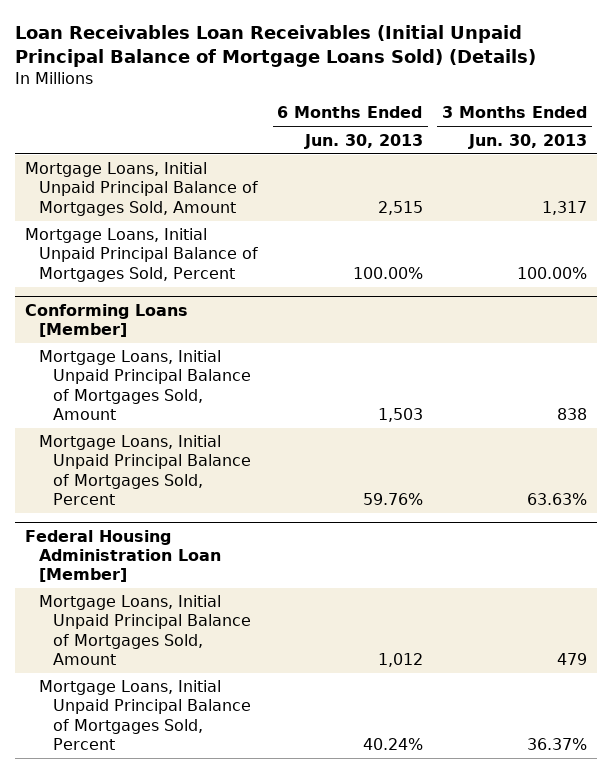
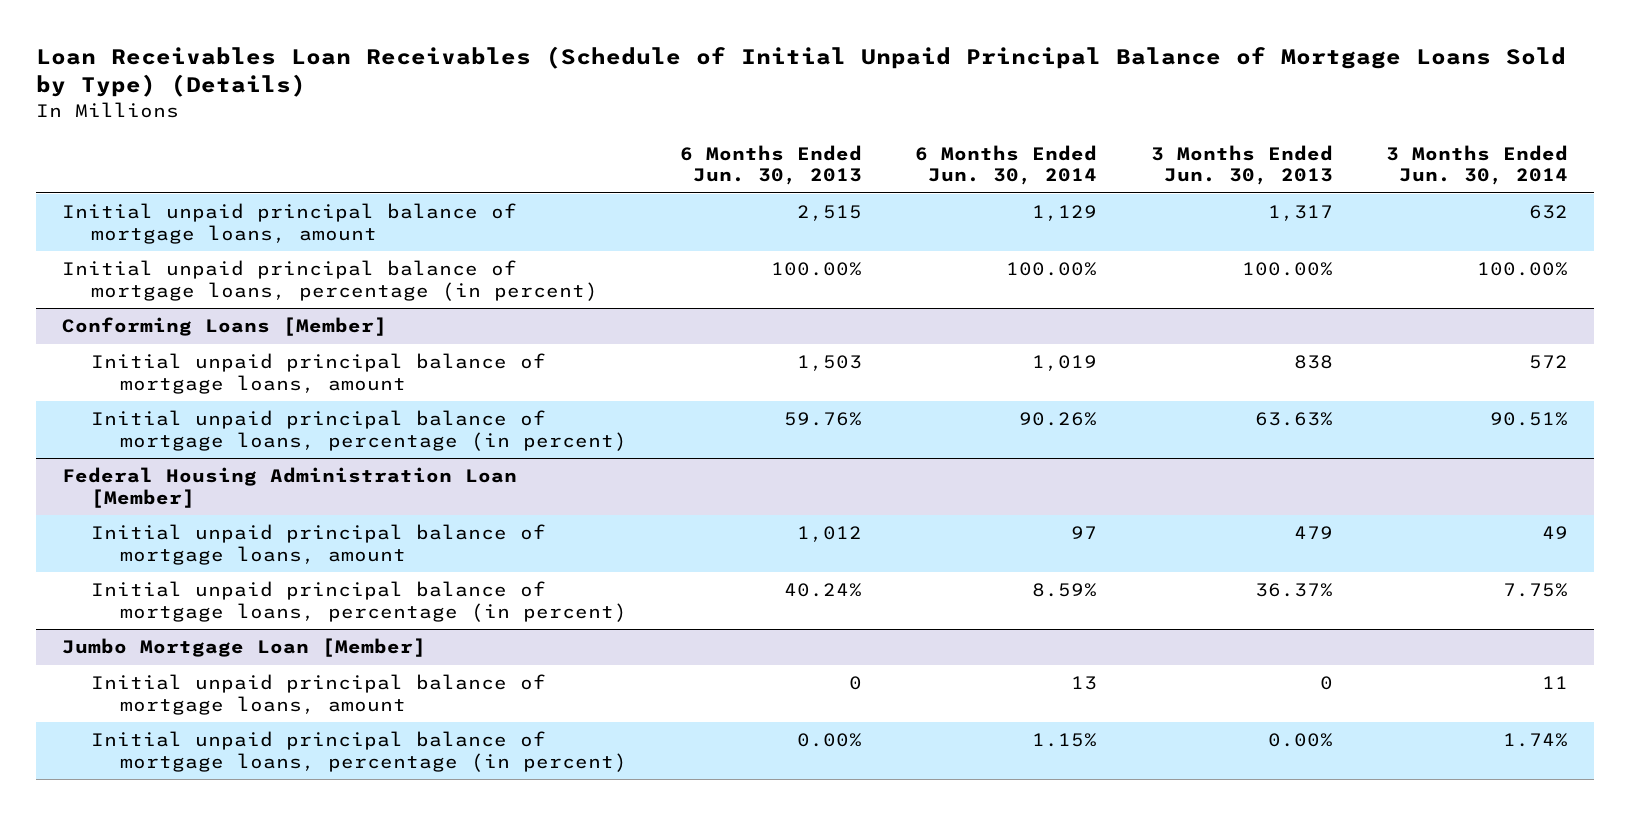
[15,25,537,68] Loan Receivables Loan Receivables (Initial Unpaid Principal Balance of Mortgage Loans Sold) (Details) -> [35,46,1566,98] Loan Receivables Loan Receivables (Schedule of Initial Unpaid Principal Balance of Mortgage Loans Sold by Type) (Details)
none -> [915,144,1098,186] 6 Months Ended Jun. 30, 2014
none -> [1385,144,1568,186] 3 Months Ended Jun. 30, 2014
[25,162,259,216] Mortgage Loans, Initial Unpaid Principal Balance of Mortgages Sold, Amount -> [62,203,518,244] Initial unpaid principal balance of mortgage loans, amount
[25,228,259,282] Mortgage Loans, Initial Unpaid Principal Balance of Mortgages Sold, Percent -> [62,260,599,301] Initial unpaid principal balance of mortgage loans, percentage (in percent)
[39,350,251,420] Mortgage Loans, Initial Unpaid Principal Balance of Mortgages Sold, Amount -> [91,353,547,394] Initial unpaid principal balance of mortgage loans, amount
[39,435,251,505] Mortgage Loans, Initial Unpaid Principal Balance of Mortgages Sold, Percent -> [91,410,627,451] Initial unpaid principal balance of mortgage loans, percentage (in percent)
[39,595,251,665] Mortgage Loans, Initial Unpaid Principal Balance of Mortgages Sold, Amount -> [91,524,547,565] Initial unpaid principal balance of mortgage loans, amount
[39,680,251,750] Mortgage Loans, Initial Unpaid Principal Balance of Mortgages Sold, Percent -> [91,581,627,622] Initial unpaid principal balance of mortgage loans, percentage (in percent)
none -> [62,638,427,658] Jumbo Mortgage Loan [Member]
none -> [91,674,547,715] Initial unpaid principal balance of mortgage loans, amount
none -> [91,731,627,772] Initial unpaid principal balance of mortgage loans, percentage (in percent)

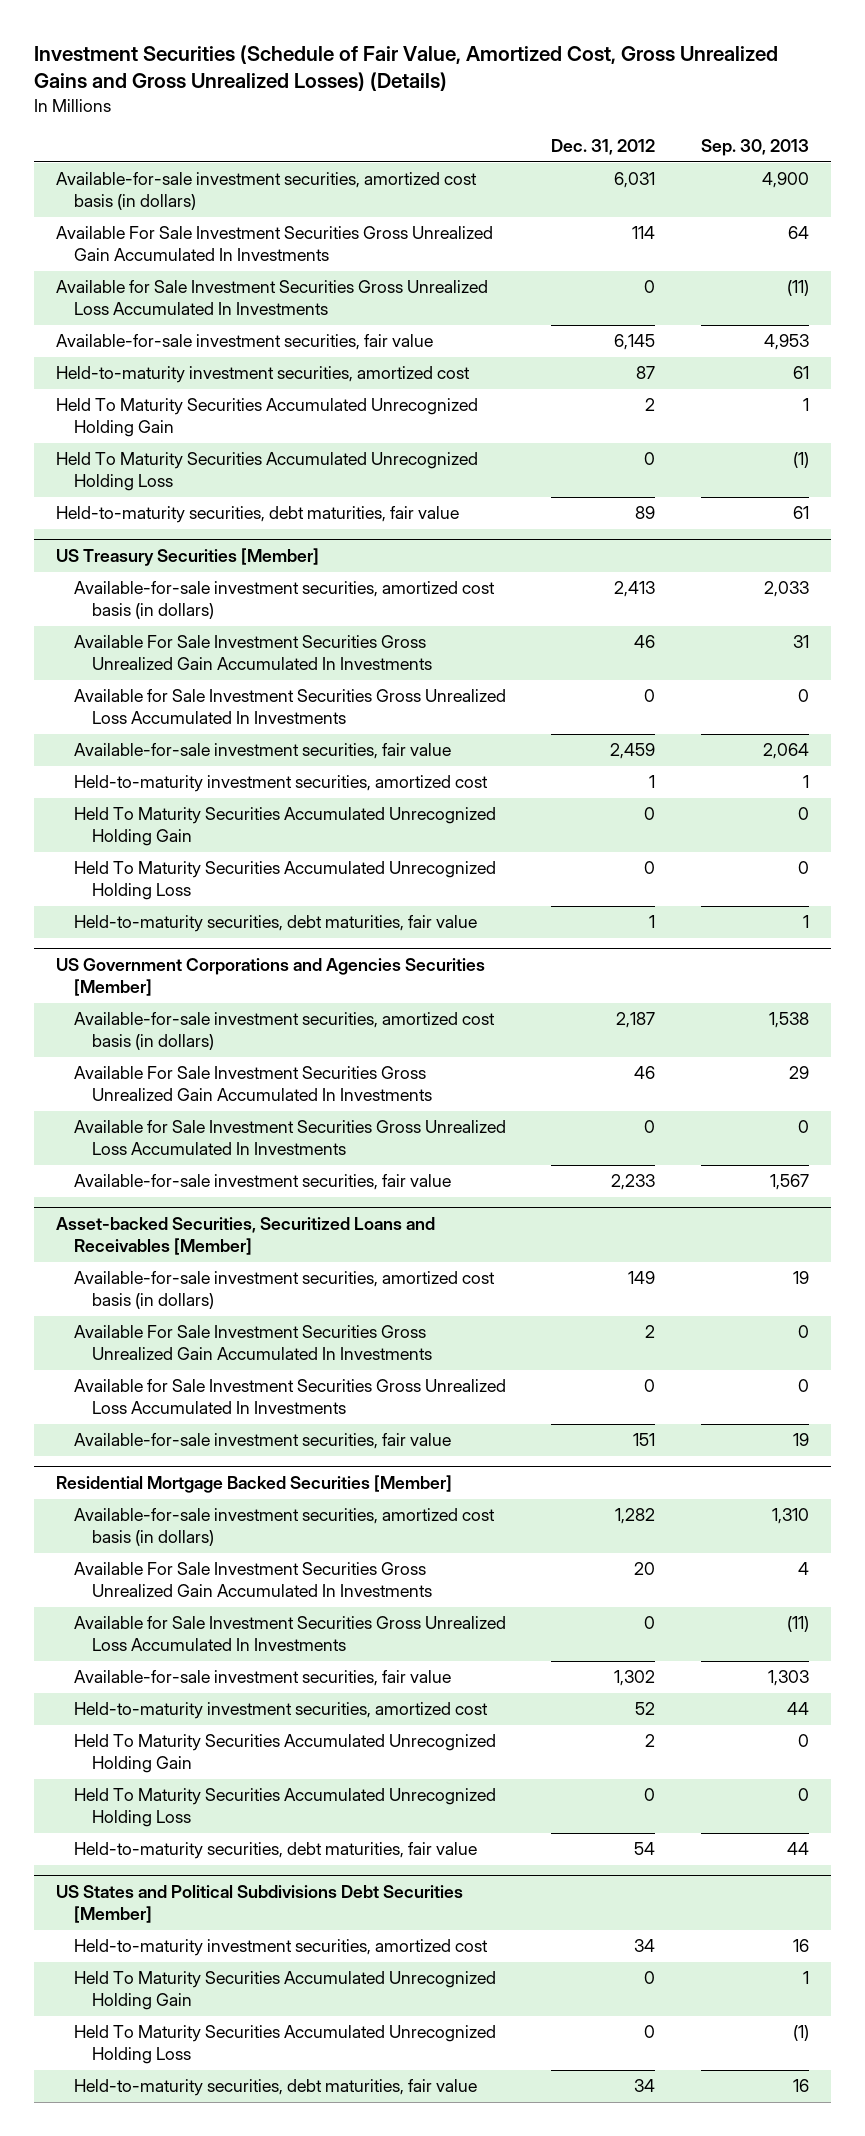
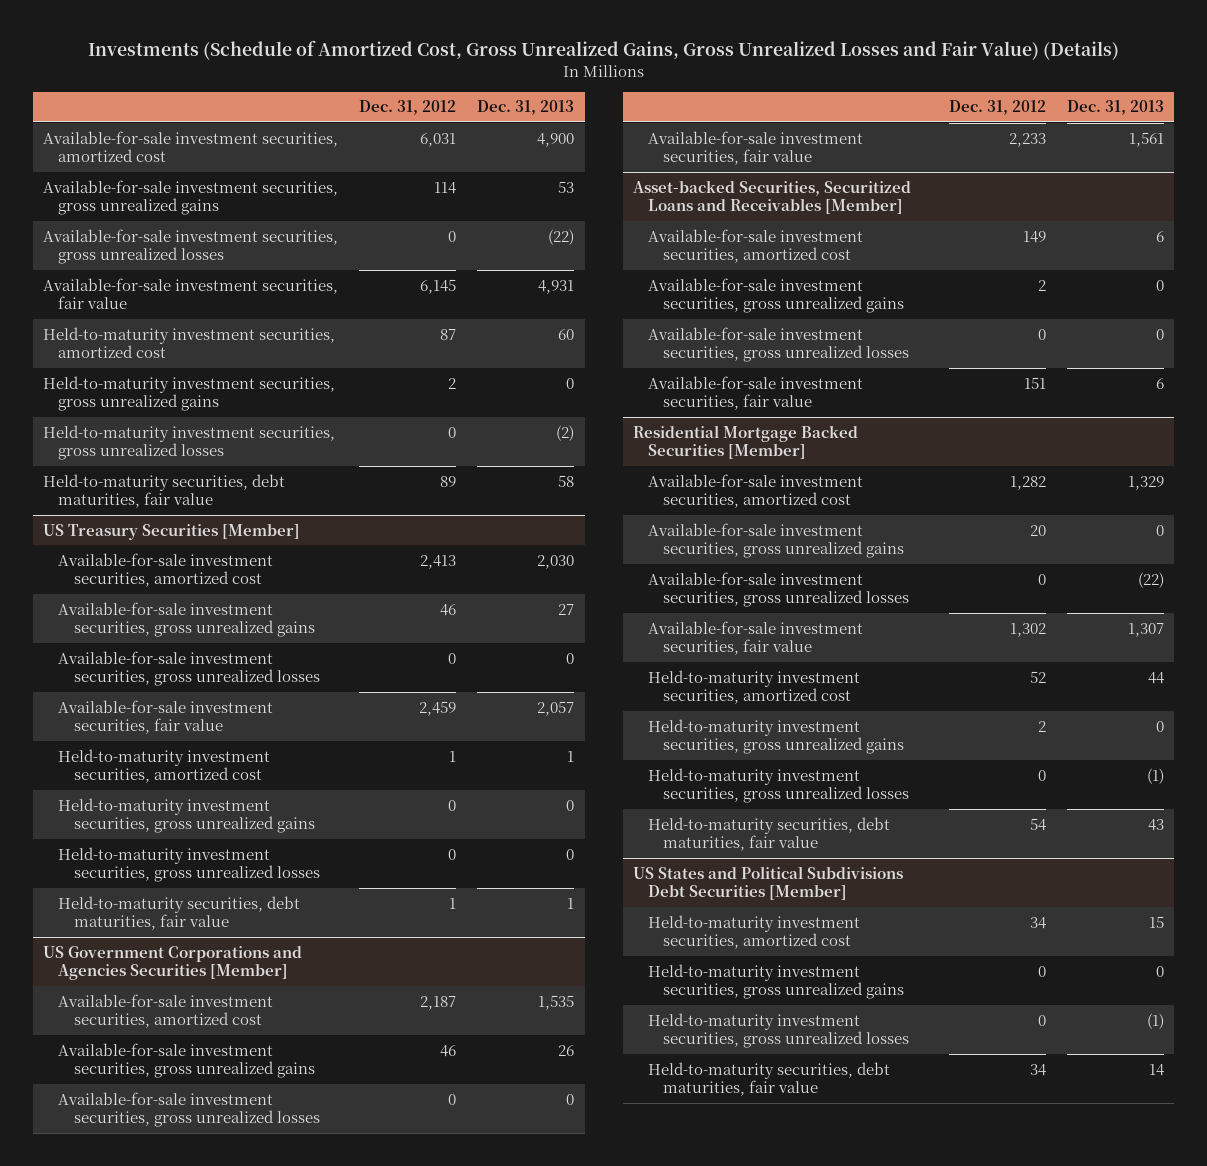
[33,44,778,92] Investment Securities (Schedule of Fair Value, Amortized Cost, Gross Unrealized Gains and Gross Unrealized Losses) (Details) -> [87,40,1119,61] Investments (Schedule of Amortized Cost, Gross Unrealized Gains, Gross Unrealized Losses and Fair Value) (Details)
[700,139,809,157] Sep. 30, 2013 -> none
none -> [477,100,575,116] Dec. 31, 2013
[56,172,478,211] Available-for-sale investment securities, amortized cost basis (in dollars) -> [43,130,339,163] Available-for-sale investment securities, amortized cost
[56,226,494,262] Available For Sale Investment Securities Gross Unrealized Gain Accumulated In Investments -> [43,179,339,216] Available-for-sale investment securities, gross unrealized gains
[56,280,489,316] Available for Sale Investment Securities Gross Unrealized Loss Accumulated In Investments -> [43,228,339,265] Available-for-sale investment securities, gross unrealized losses
[56,398,479,438] Held To Maturity Securities Accumulated Unrecognized Holding Gain -> [43,375,336,412] Held-to-maturity investment securities, gross unrealized gains
[56,452,479,492] Held To Maturity Securities Accumulated Unrecognized Holding Loss -> [43,424,336,461] Held-to-maturity investment securities, gross unrealized losses
[74,581,496,620] Available-for-sale investment securities, amortized cost basis (in dollars) -> [58,552,274,588] Available-for-sale investment securities, amortized cost
[74,635,433,671] Available For Sale Investment Securities Gross Unrealized Gain Accumulated In Investments -> [58,601,315,638] Available-for-sale investment securities, gross unrealized gains
[74,689,507,725] Available for Sale Investment Securities Gross Unrealized Loss Accumulated In Investments -> [58,650,320,687] Available-for-sale investment securities, gross unrealized losses
[74,807,497,847] Held To Maturity Securities Accumulated Unrecognized Holding Gain -> [58,797,315,834] Held-to-maturity investment securities, gross unrealized gains
[74,861,497,901] Held To Maturity Securities Accumulated Unrecognized Holding Loss -> [58,846,320,883] Held-to-maturity investment securities, gross unrealized losses
[74,1012,496,1051] Available-for-sale investment securities, amortized cost basis (in dollars) -> [58,993,274,1029] Available-for-sale investment securities, amortized cost
[74,1066,433,1102] Available For Sale Investment Securities Gross Unrealized Gain Accumulated In Investments -> [58,1042,315,1079] Available-for-sale investment securities, gross unrealized gains
[74,1120,507,1156] Available for Sale Investment Securities Gross Unrealized Loss Accumulated In Investments -> [58,1091,320,1128] Available-for-sale investment securities, gross unrealized losses
[74,1271,496,1310] Available-for-sale investment securities, amortized cost basis (in dollars) -> [648,228,864,264] Available-for-sale investment securities, amortized cost
[74,1325,433,1361] Available For Sale Investment Securities Gross Unrealized Gain Accumulated In Investments -> [648,277,905,314] Available-for-sale investment securities, gross unrealized gains
[74,1379,507,1415] Available for Sale Investment Securities Gross Unrealized Loss Accumulated In Investments -> [648,326,910,363] Available-for-sale investment securities, gross unrealized losses
[74,1508,496,1547] Available-for-sale investment securities, amortized cost basis (in dollars) -> [648,473,864,509] Available-for-sale investment securities, amortized cost
[74,1562,433,1598] Available For Sale Investment Securities Gross Unrealized Gain Accumulated In Investments -> [648,522,905,559] Available-for-sale investment securities, gross unrealized gains
[74,1616,507,1652] Available for Sale Investment Securities Gross Unrealized Loss Accumulated In Investments -> [648,571,910,608] Available-for-sale investment securities, gross unrealized losses
[74,1734,497,1774] Held To Maturity Securities Accumulated Unrecognized Holding Gain -> [648,718,905,755] Held-to-maturity investment securities, gross unrealized gains
[74,1788,497,1828] Held To Maturity Securities Accumulated Unrecognized Holding Loss -> [648,767,910,804] Held-to-maturity investment securities, gross unrealized losses
[74,1971,497,2011] Held To Maturity Securities Accumulated Unrecognized Holding Gain -> [648,963,905,1000] Held-to-maturity investment securities, gross unrealized gains
[74,2025,497,2065] Held To Maturity Securities Accumulated Unrecognized Holding Loss -> [648,1012,910,1049] Held-to-maturity investment securities, gross unrealized losses

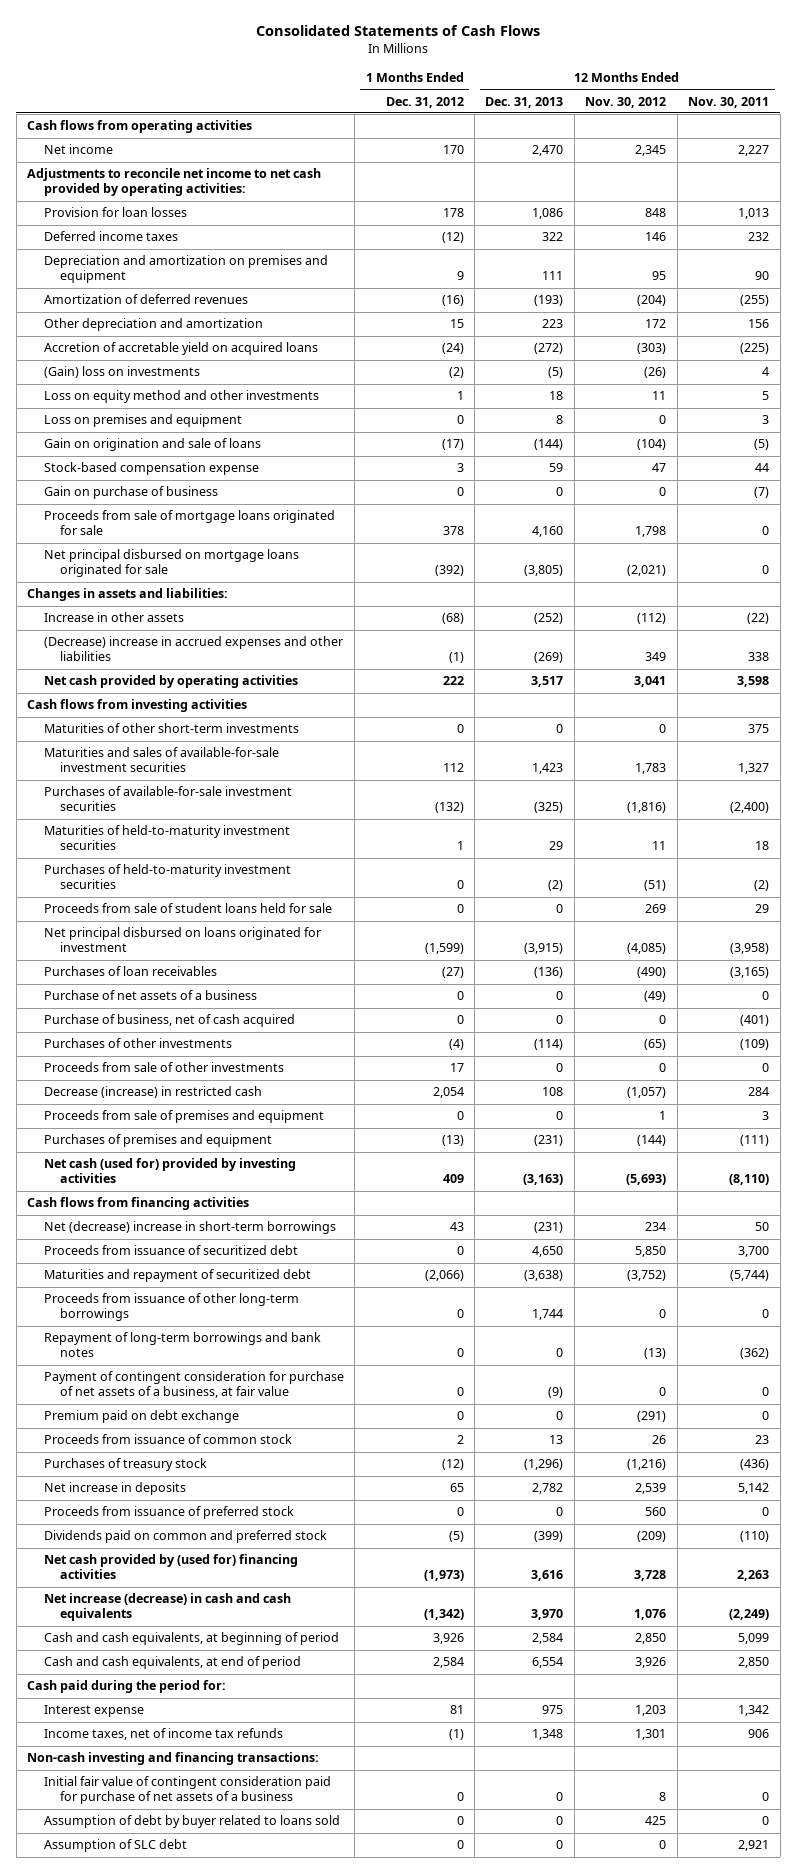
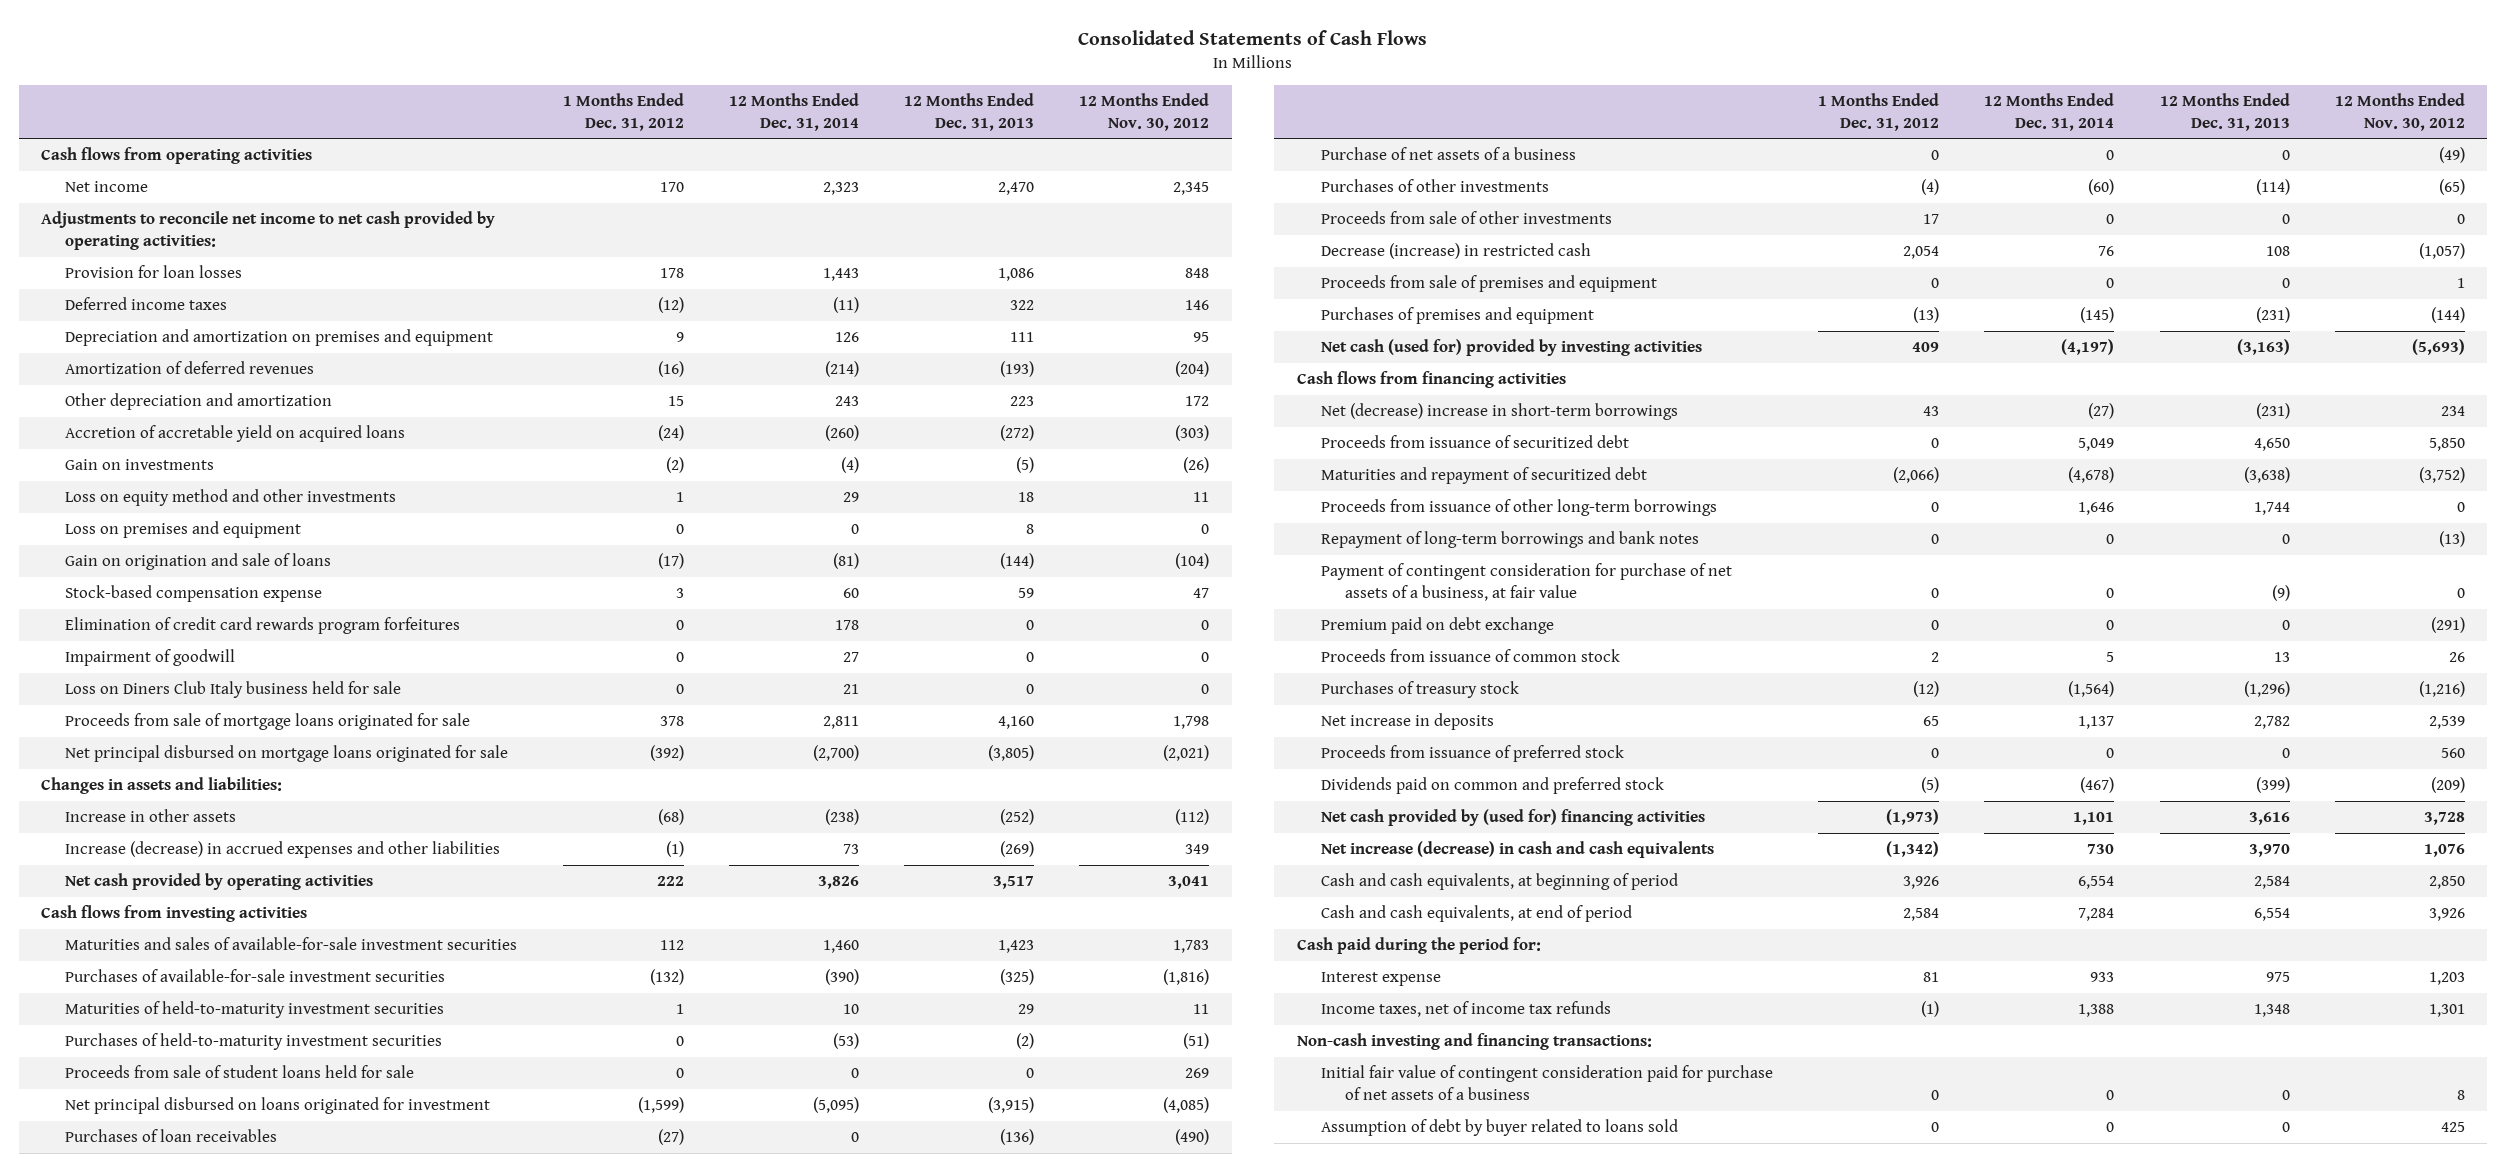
[688,96,770,108] Nov. 30, 2011 -> none
none -> [728,93,859,131] 12 Months Ended Dec. 31, 2014
[43,366,200,379] (Gain) loss on investments -> [65,459,215,471] Gain on investments
[43,486,218,500] Gain on purchase of business -> none
none -> [65,617,461,635] Elimination of credit card rewards program forfeitures
none -> [65,649,236,667] Impairment of goodwill
none -> [65,681,402,699] Loss on Diners Club Italy business held for sale
[43,636,343,662] (Decrease) increase in accrued expenses and other liabilities -> [65,841,501,859] Increase (decrease) in accrued expenses and other liabilities
[43,723,299,734] Maturities of other short-term investments -> none
[43,1014,295,1028] Purchase of business, net of cash acquired -> none
[43,1839,187,1853] Assumption of SLC debt -> none

